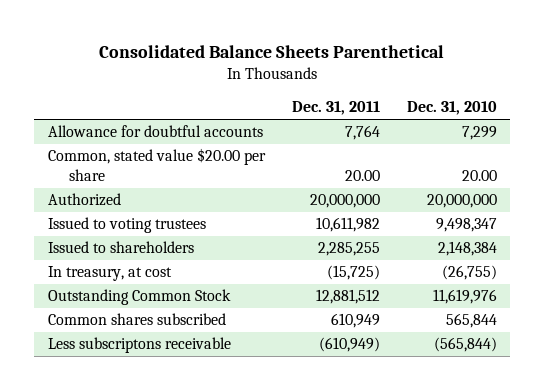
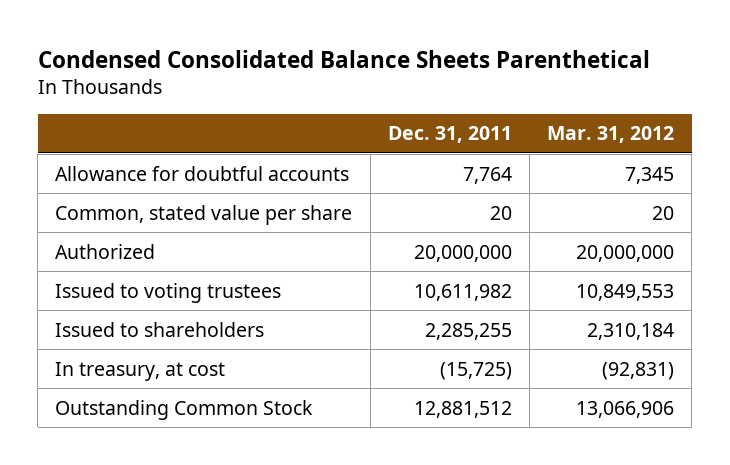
[99,45,445,59] Consolidated Balance Sheets Parenthetical -> [37,49,650,68] Condensed Consolidated Balance Sheets Parenthetical
[406,101,497,116] Dec. 31, 2010 -> none
none -> [547,126,675,144] Mar. 31, 2012
[47,148,266,181] Common, stated value $20.00 per share -> [55,204,353,225] Common, stated value per share
[344,169,380,181] 20.00 -> [489,205,512,220] 20
[47,313,226,326] Common shares subscribed -> none
[47,337,231,354] Less subscriptons receivable -> none

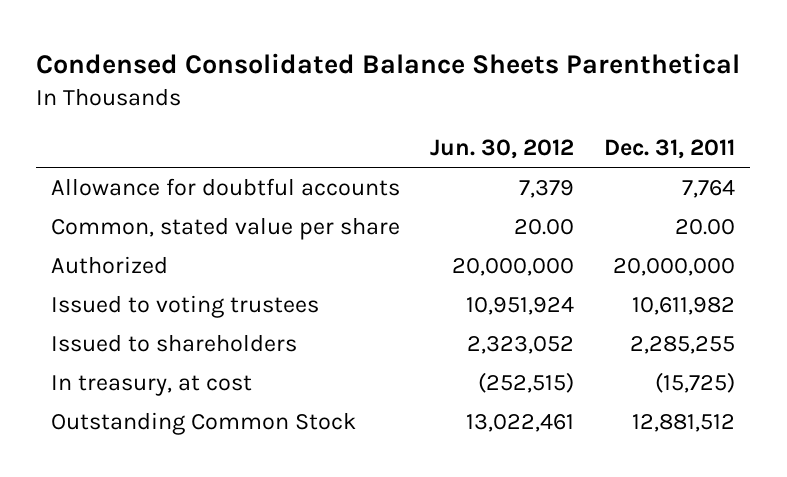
[547,126,675,144] Mar. 31, 2012 -> none
none -> [430,139,575,160] Jun. 30, 2012
[489,205,512,220] 20 -> [675,218,736,235] 20.00

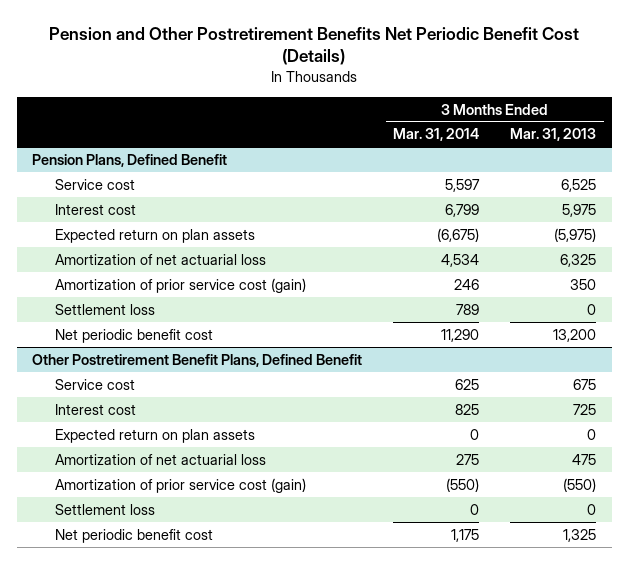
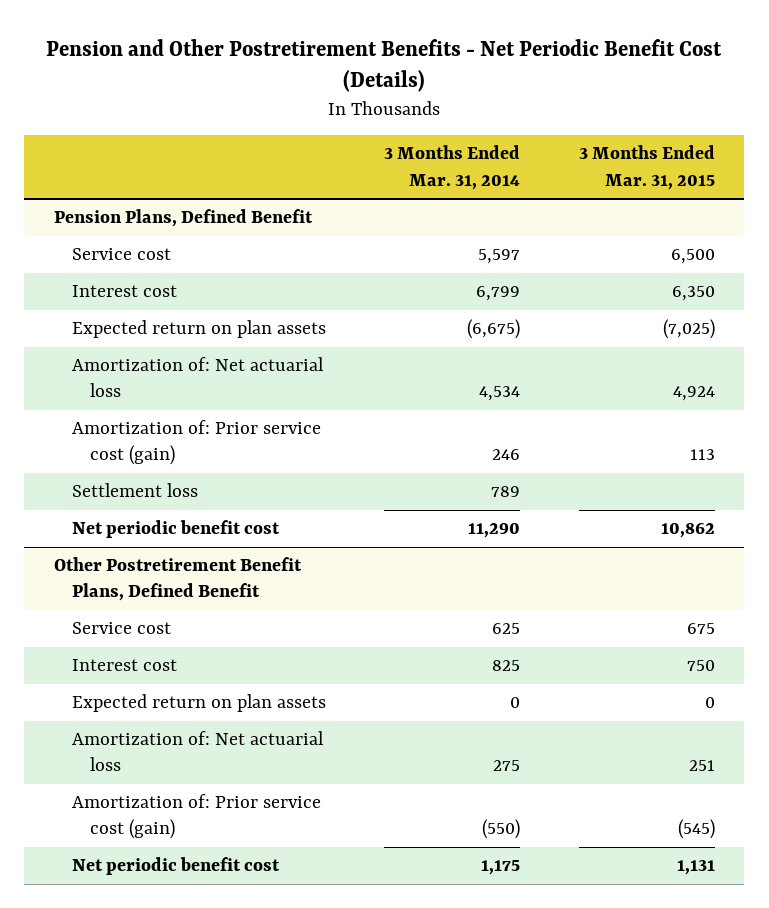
[49,26,580,66] Pension and Other Postretirement Benefits Net Periodic Benefit Cost (Details) -> [46,38,723,93] Pension and Other Postretirement Benefits - Net Periodic Benefit Cost (Details)
[510,128,597,142] Mar. 31, 2013 -> none
none -> [579,145,716,190] 3 Months Ended Mar. 31, 2015
[54,253,266,265] Amortization of net actuarial loss -> [71,357,324,398] Amortization of: Net actuarial loss
[54,277,306,293] Amortization of prior service cost (gain) -> [71,420,321,466] Amortization of: Prior service cost (gain)
[54,503,155,515] Settlement loss -> none
[54,453,266,465] Amortization of net actuarial loss -> [71,731,324,772] Amortization of: Net actuarial loss
[54,477,306,493] Amortization of prior service cost (gain) -> [71,794,321,840] Amortization of: Prior service cost (gain)

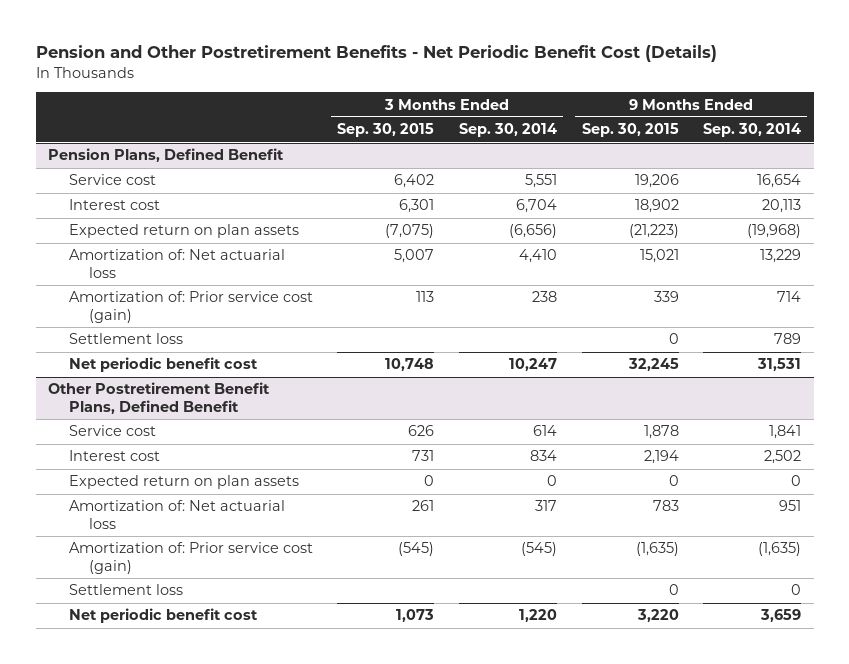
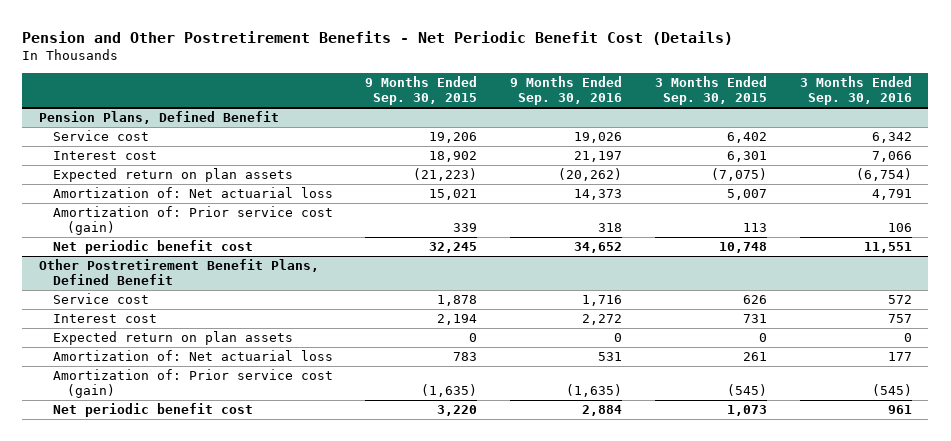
[458,123,557,138] Sep. 30, 2014 -> none
[703,123,802,138] Sep. 30, 2014 -> none
none -> [510,76,623,106] 9 Months Ended Sep. 30, 2016
none -> [799,76,912,106] 3 Months Ended Sep. 30, 2016
[68,333,183,345] Settlement loss -> none
[68,584,183,596] Settlement loss -> none

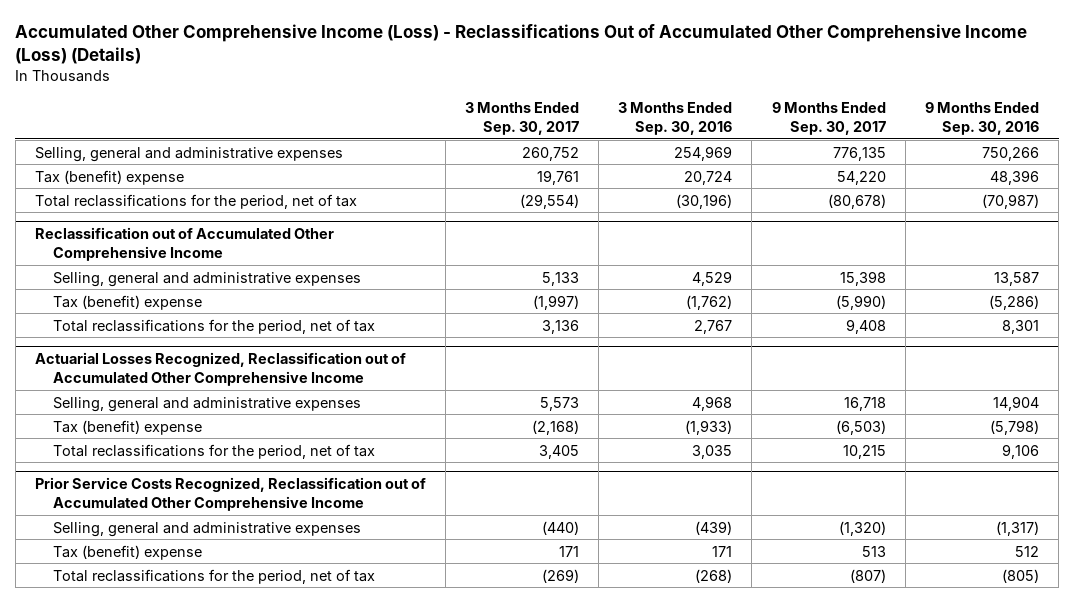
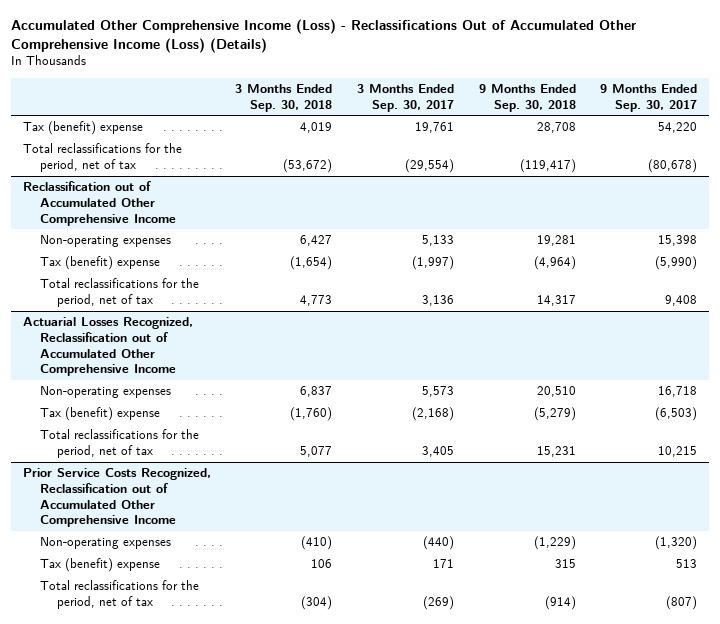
[618,102,733,136] 3 Months Ended Sep. 30, 2016 -> none
[924,102,1039,136] 9 Months Ended Sep. 30, 2016 -> none
none -> [235,83,333,112] 3 Months Ended Sep. 30, 2018
none -> [478,83,576,112] 9 Months Ended Sep. 30, 2018
[34,146,343,162] Selling, general and administrative expenses -> none
[53,271,362,287] Selling, general and administrative expenses -> [40,235,172,248] Non-operating expenses
[53,396,362,412] Selling, general and administrative expenses -> [40,386,172,399] Non-operating expenses
[53,521,362,537] Selling, general and administrative expenses -> [40,537,172,550] Non-operating expenses

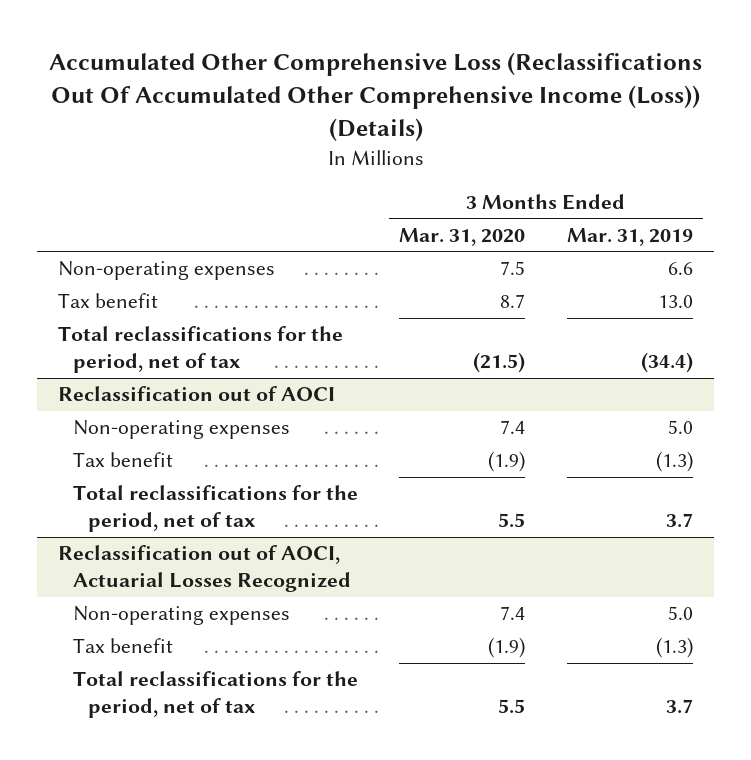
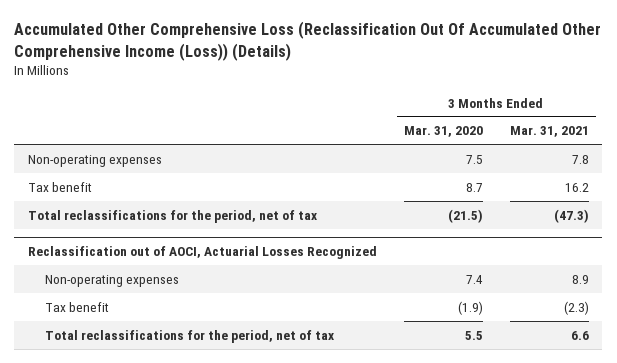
[48,52,702,142] Accumulated Other Comprehensive Loss (Reclassifications Out Of Accumulated Other Comprehensive Income (Loss)) (Details) -> [14,21,602,61] Accumulated Other Comprehensive Loss (Reclassification Out Of Accumulated Other Comprehensive Income (Loss)) (Details)
[566,227,693,246] Mar. 31, 2019 -> none
none -> [509,126,589,138] Mar. 31, 2021
[58,386,336,402] Reclassification out of AOCI -> none
[72,420,290,440] Non-operating expenses -> none
[72,452,173,468] Tax benefit -> none
[72,485,358,533] Total reclassifications for the period, net of tax -> none

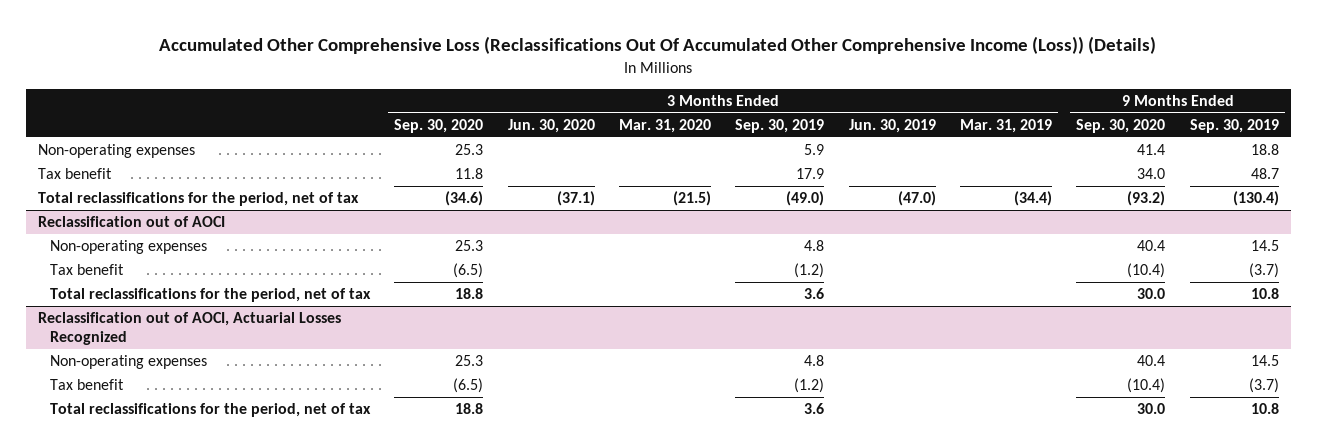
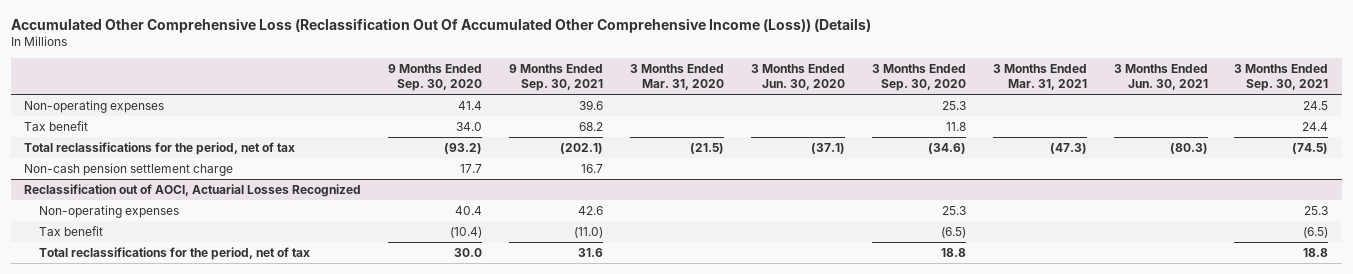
[159,35,1157,54] Accumulated Other Comprehensive Loss (Reclassifications Out Of Accumulated Other Comprehensive Income (Loss)) (Details) -> [10,17,871,33] Accumulated Other Comprehensive Loss (Reclassification Out Of Accumulated Other Comprehensive Income (Loss)) (Details)
[735,118,825,133] Sep. 30, 2019 -> none
[848,118,936,133] Jun. 30, 2019 -> none
[960,118,1053,133] Mar. 31, 2019 -> none
[1189,118,1279,133] Sep. 30, 2019 -> none
none -> [508,64,603,91] 9 Months Ended Sep. 30, 2021
none -> [992,64,1087,90] 3 Months Ended Mar. 31, 2021
none -> [1113,64,1208,90] 3 Months Ended Jun. 30, 2021
none -> [1234,64,1329,91] 3 Months Ended Sep. 30, 2021
[37,216,225,228] Reclassification out of AOCI -> none
[50,240,208,255] Non-operating expenses -> none
[50,264,125,276] Tax benefit -> none
[50,288,372,303] Total reclassifications for the period, net of tax -> none
none -> [24,162,234,176] Non-cash pension settlement charge

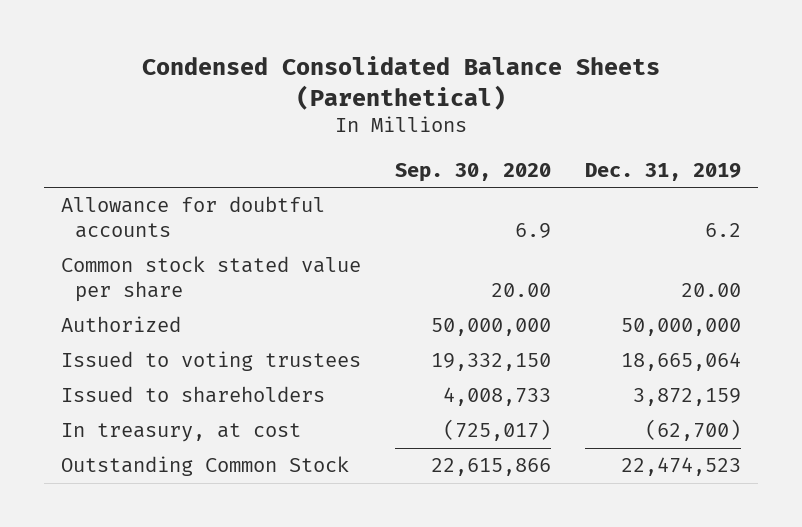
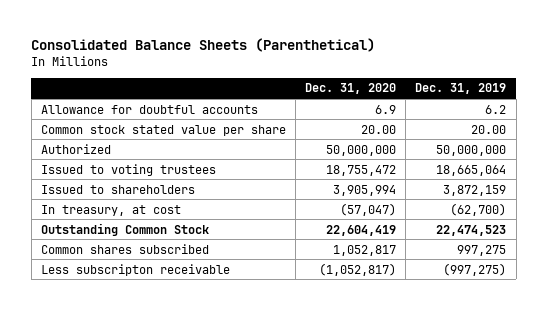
[142,55,661,110] Condensed Consolidated Balance Sheets (Parenthetical) -> [31,37,376,52] Consolidated Balance Sheets (Parenthetical)
[395,162,552,182] Sep. 30, 2020 -> none
none -> [305,83,397,95] Dec. 31, 2020
none -> [40,243,209,254] Common shares subscribed
none -> [40,263,230,276] Less subscripton receivable

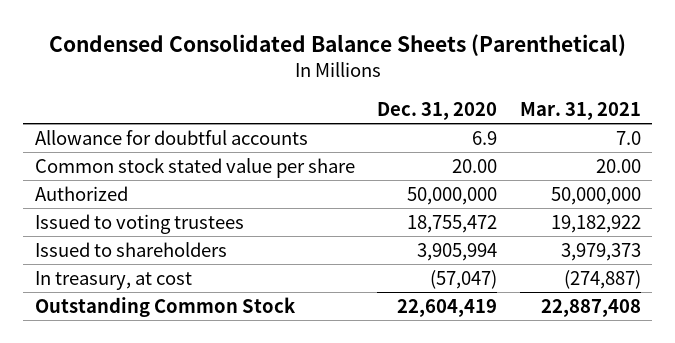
[31,37,376,52] Consolidated Balance Sheets (Parenthetical) -> [48,33,626,56] Condensed Consolidated Balance Sheets (Parenthetical)
[415,83,507,95] Dec. 31, 2019 -> none
none -> [519,101,641,120] Mar. 31, 2021
[40,243,209,254] Common shares subscribed -> none
[40,263,230,276] Less subscripton receivable -> none

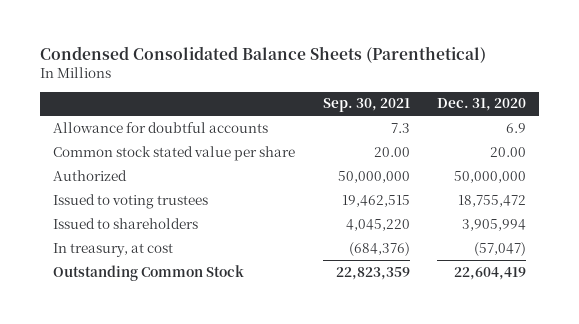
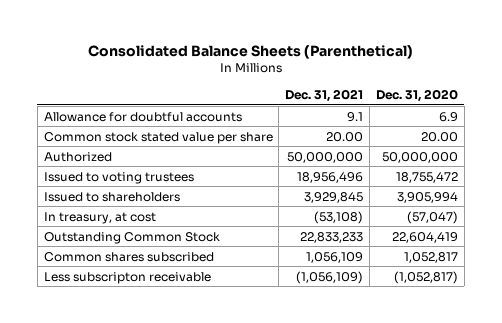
[39,46,486,64] Condensed Consolidated Balance Sheets (Parenthetical) -> [87,45,413,60] Consolidated Balance Sheets (Parenthetical)
[322,98,410,113] Sep. 30, 2021 -> none
none -> [285,89,364,103] Dec. 31, 2021
none -> [43,251,214,262] Common shares subscribed
none -> [43,271,211,284] Less subscripton receivable

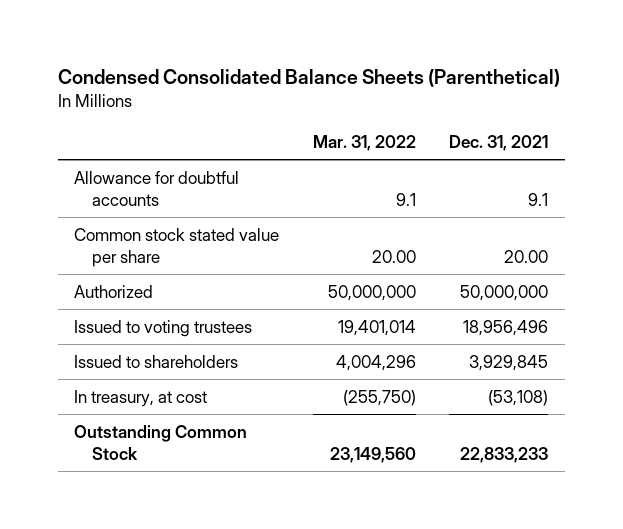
[87,45,413,60] Consolidated Balance Sheets (Parenthetical) -> [57,69,560,88] Condensed Consolidated Balance Sheets (Parenthetical)
[376,89,459,103] Dec. 31, 2020 -> none
none -> [312,134,416,151] Mar. 31, 2022
[43,251,214,262] Common shares subscribed -> none
[43,271,211,284] Less subscripton receivable -> none

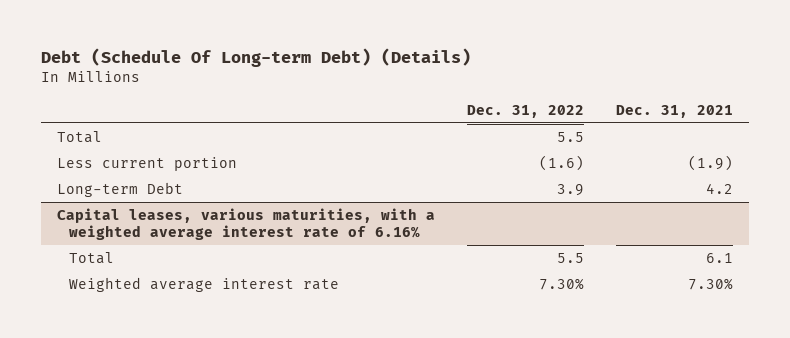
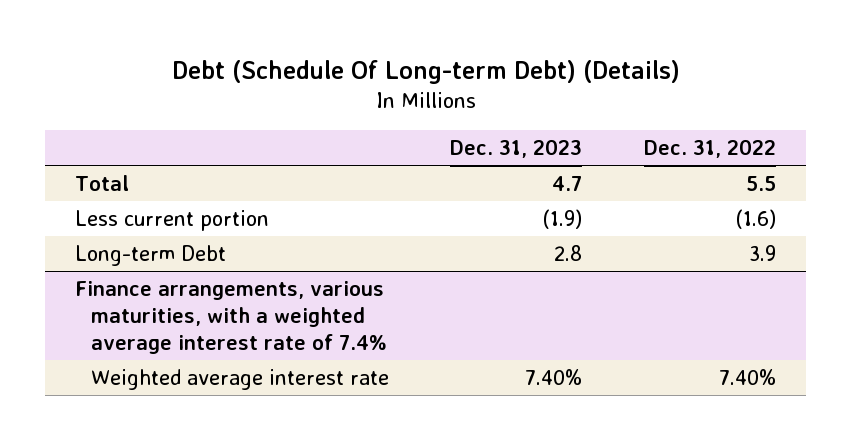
[615,104,733,118] Dec. 31, 2021 -> none
none -> [450,139,583,159] Dec. 31, 2023
[69,252,115,265] Total -> none
[56,208,435,240] Capital leases, various maturities, with a weighted average interest rate of 6.16% -> [75,281,388,355] Finance arrangements, various maturities, with a weighted average interest rate of 7.4%
[538,278,584,291] 7.30% -> [718,369,776,386] 7.40%

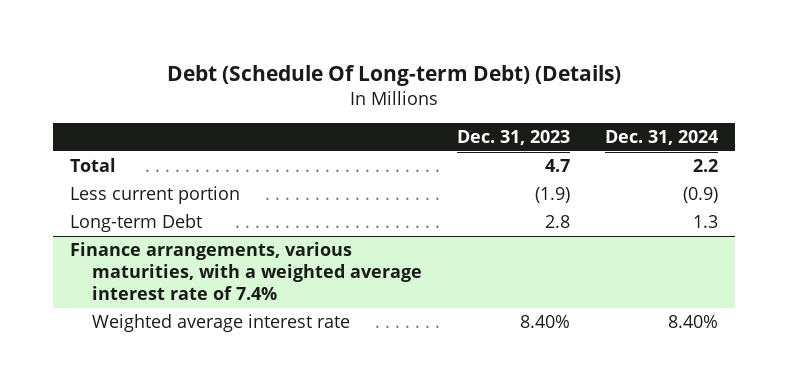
[643,139,776,159] Dec. 31, 2022 -> none
none -> [604,130,718,146] Dec. 31, 2024
[525,369,583,386] 7.40% -> [519,315,570,329] 8.40%

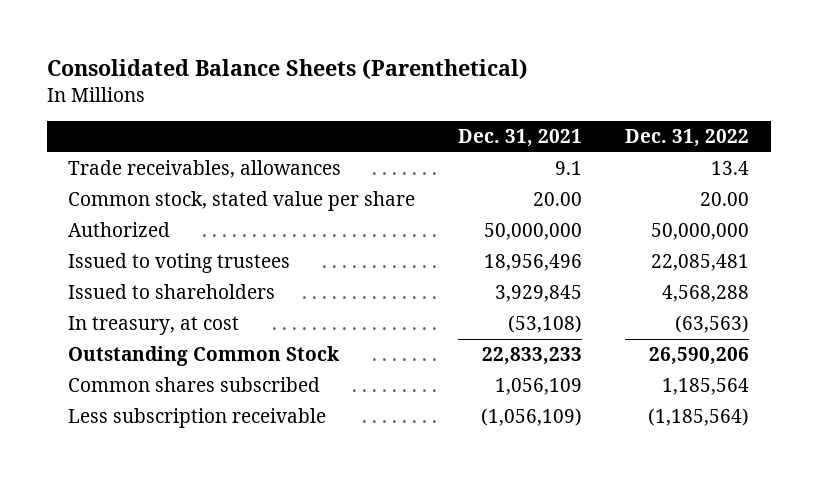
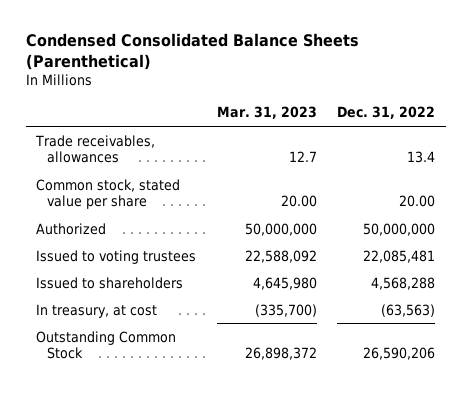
[46,59,528,80] Consolidated Balance Sheets (Parenthetical) -> [25,33,359,71] Condensed Consolidated Balance Sheets (Parenthetical)
[458,128,583,147] Dec. 31, 2021 -> none
none -> [216,106,317,120] Mar. 31, 2023
[68,377,321,393] Common shares subscribed -> none
[68,408,327,429] Less subscription receivable -> none

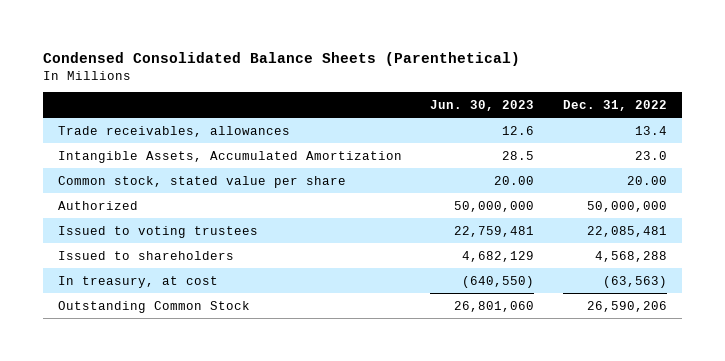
[216,106,317,120] Mar. 31, 2023 -> none
none -> [430,99,535,111] Jun. 30, 2023
none -> [57,150,402,163] Intangible Assets, Accumulated Amortization

